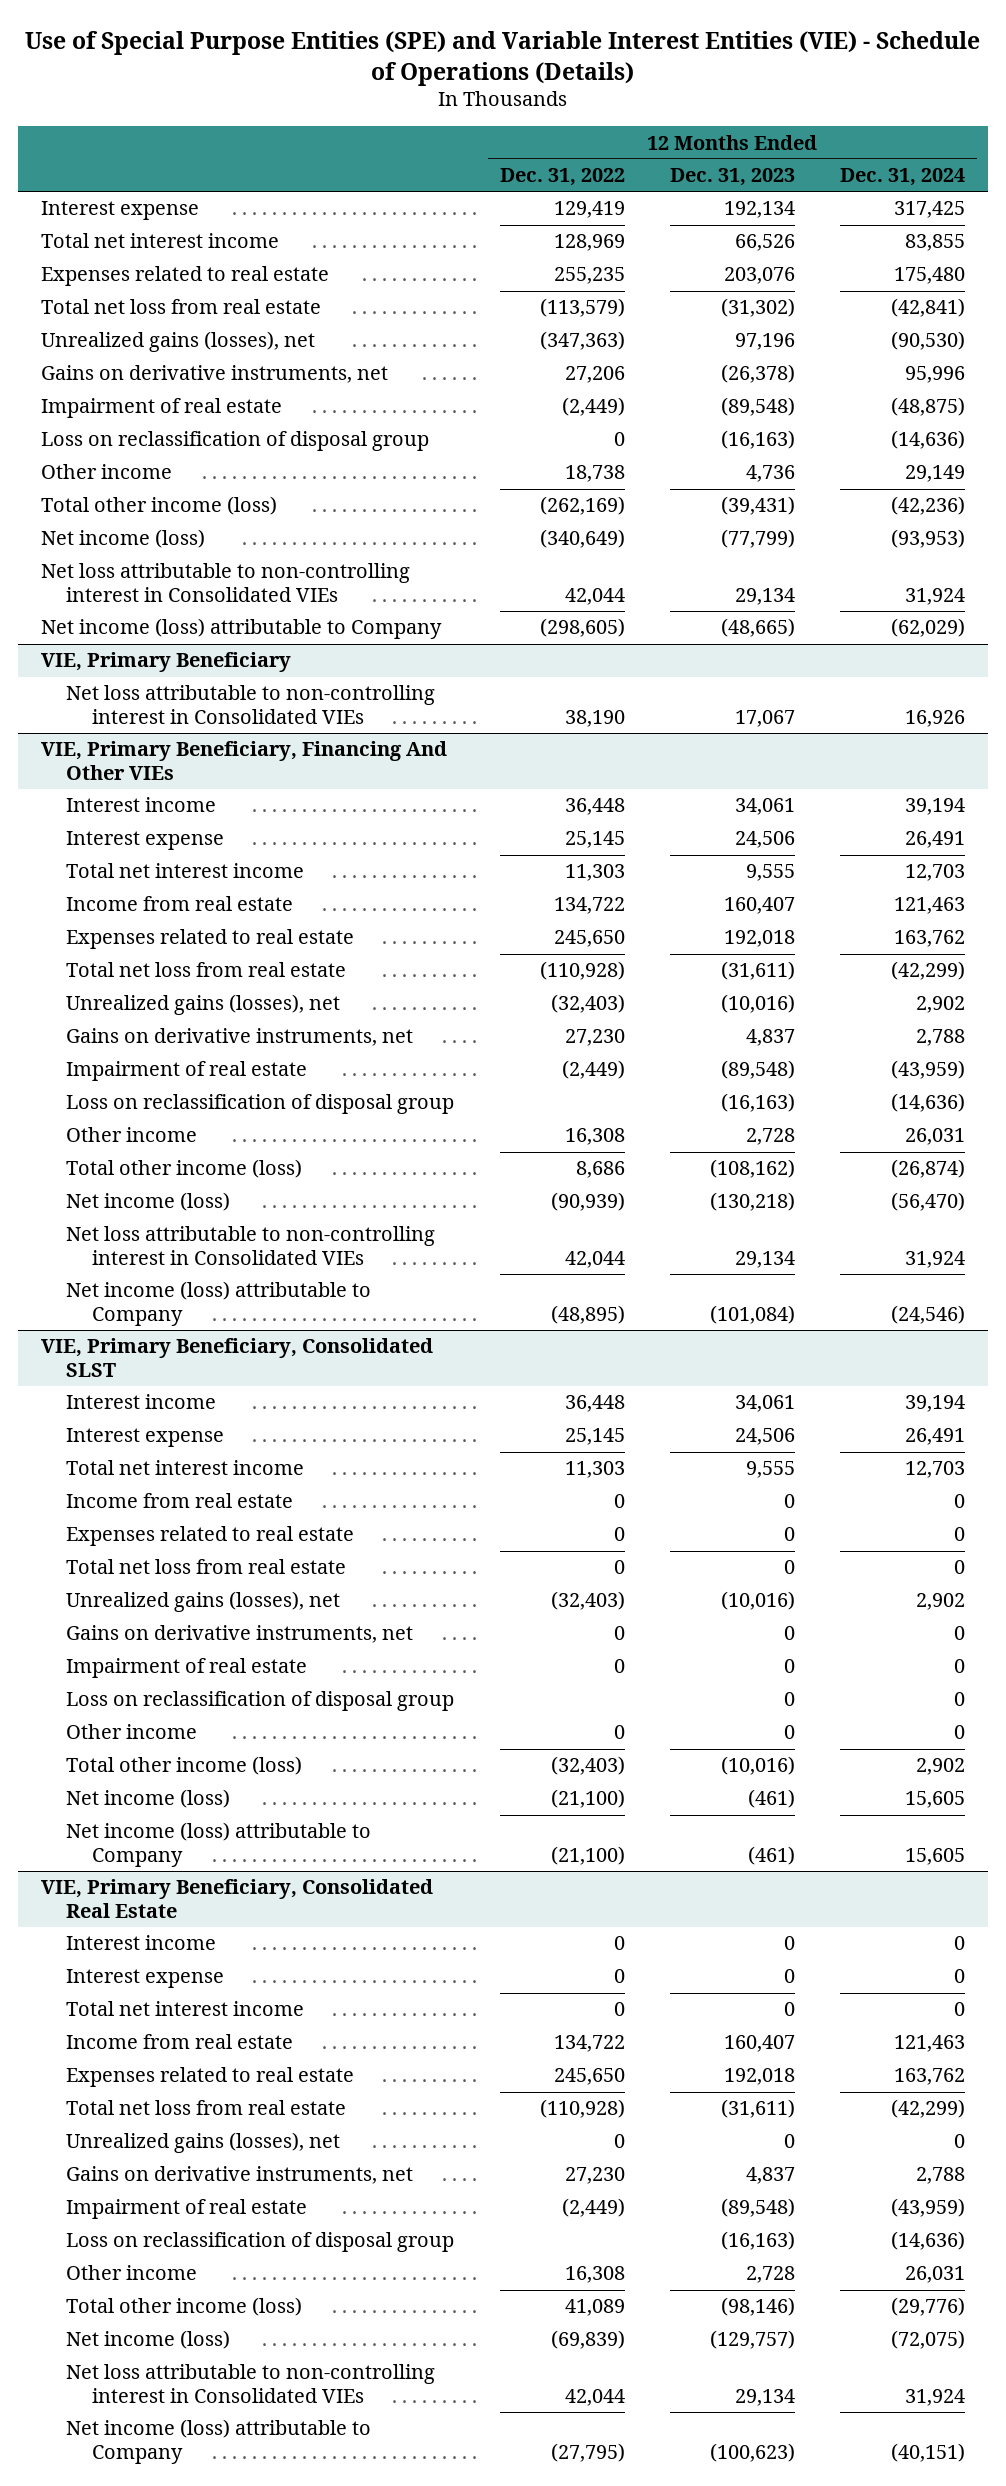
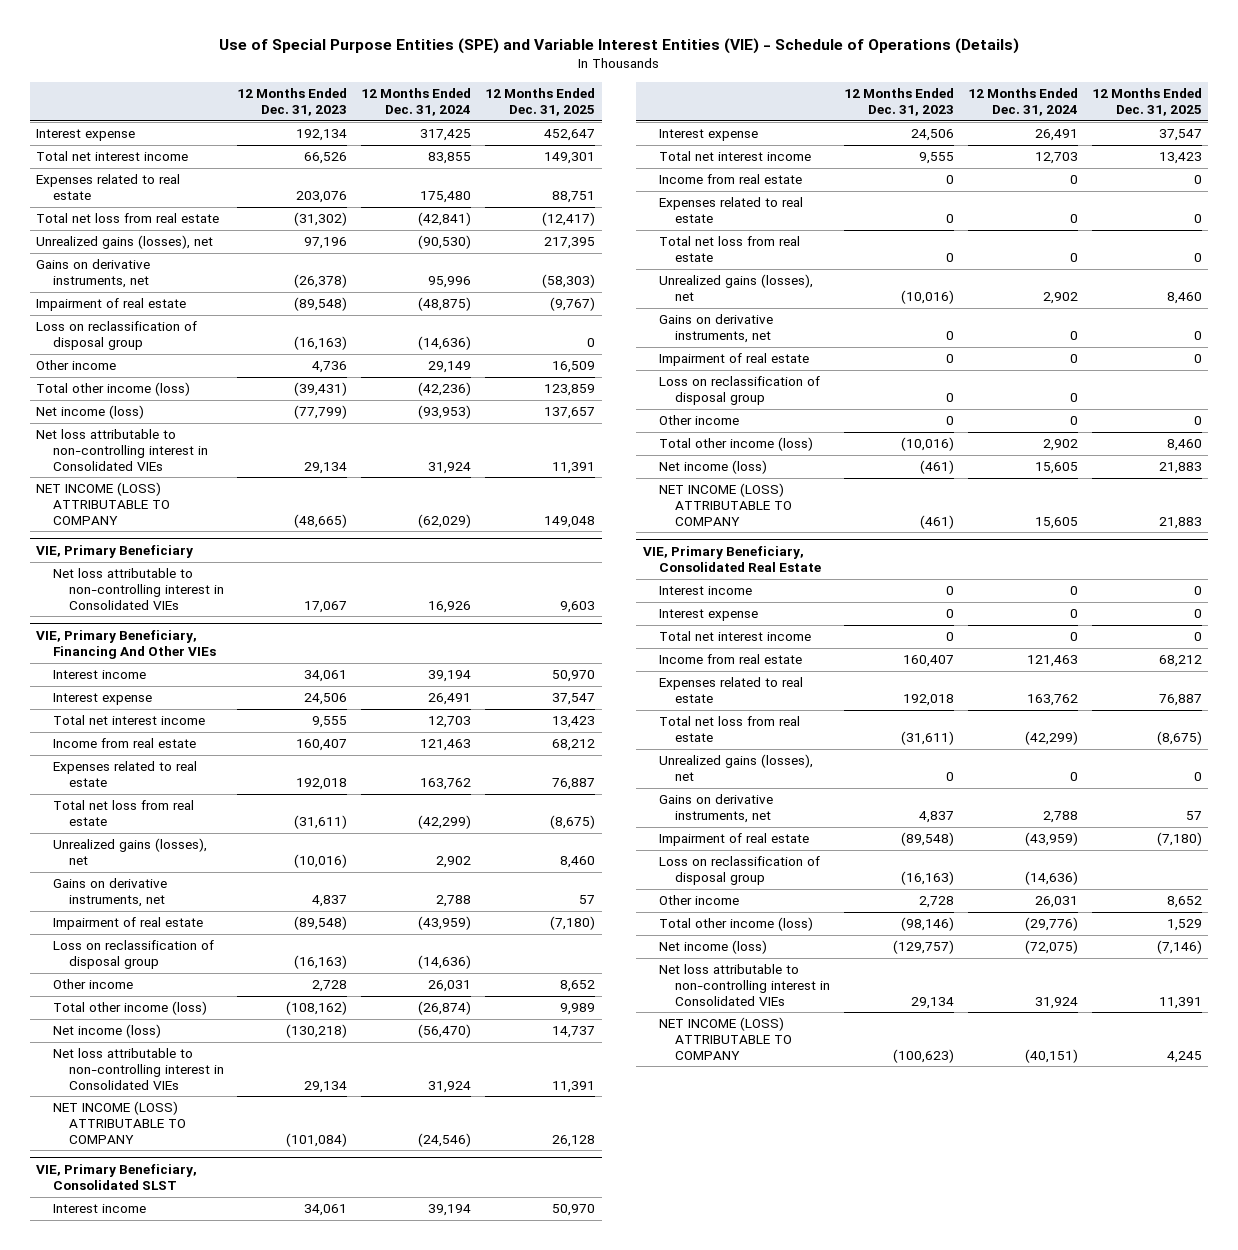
[499,168,625,187] Dec. 31, 2022 -> none
none -> [485,88,596,116] 12 Months Ended Dec. 31, 2025
[40,618,442,640] Net income (loss) attributable to Company -> [36,482,170,525] NET INCOME (LOSS) ATTRIBUTABLE TO COMPANY
[66,1281,372,1326] Net income (loss) attributable to Company -> [52,1101,186,1144] NET INCOME (LOSS) ATTRIBUTABLE TO COMPANY
[66,1822,372,1867] Net income (loss) attributable to Company -> [658,483,792,526] NET INCOME (LOSS) ATTRIBUTABLE TO COMPANY
[66,2419,372,2464] Net income (loss) attributable to Company -> [658,1017,792,1060] NET INCOME (LOSS) ATTRIBUTABLE TO COMPANY

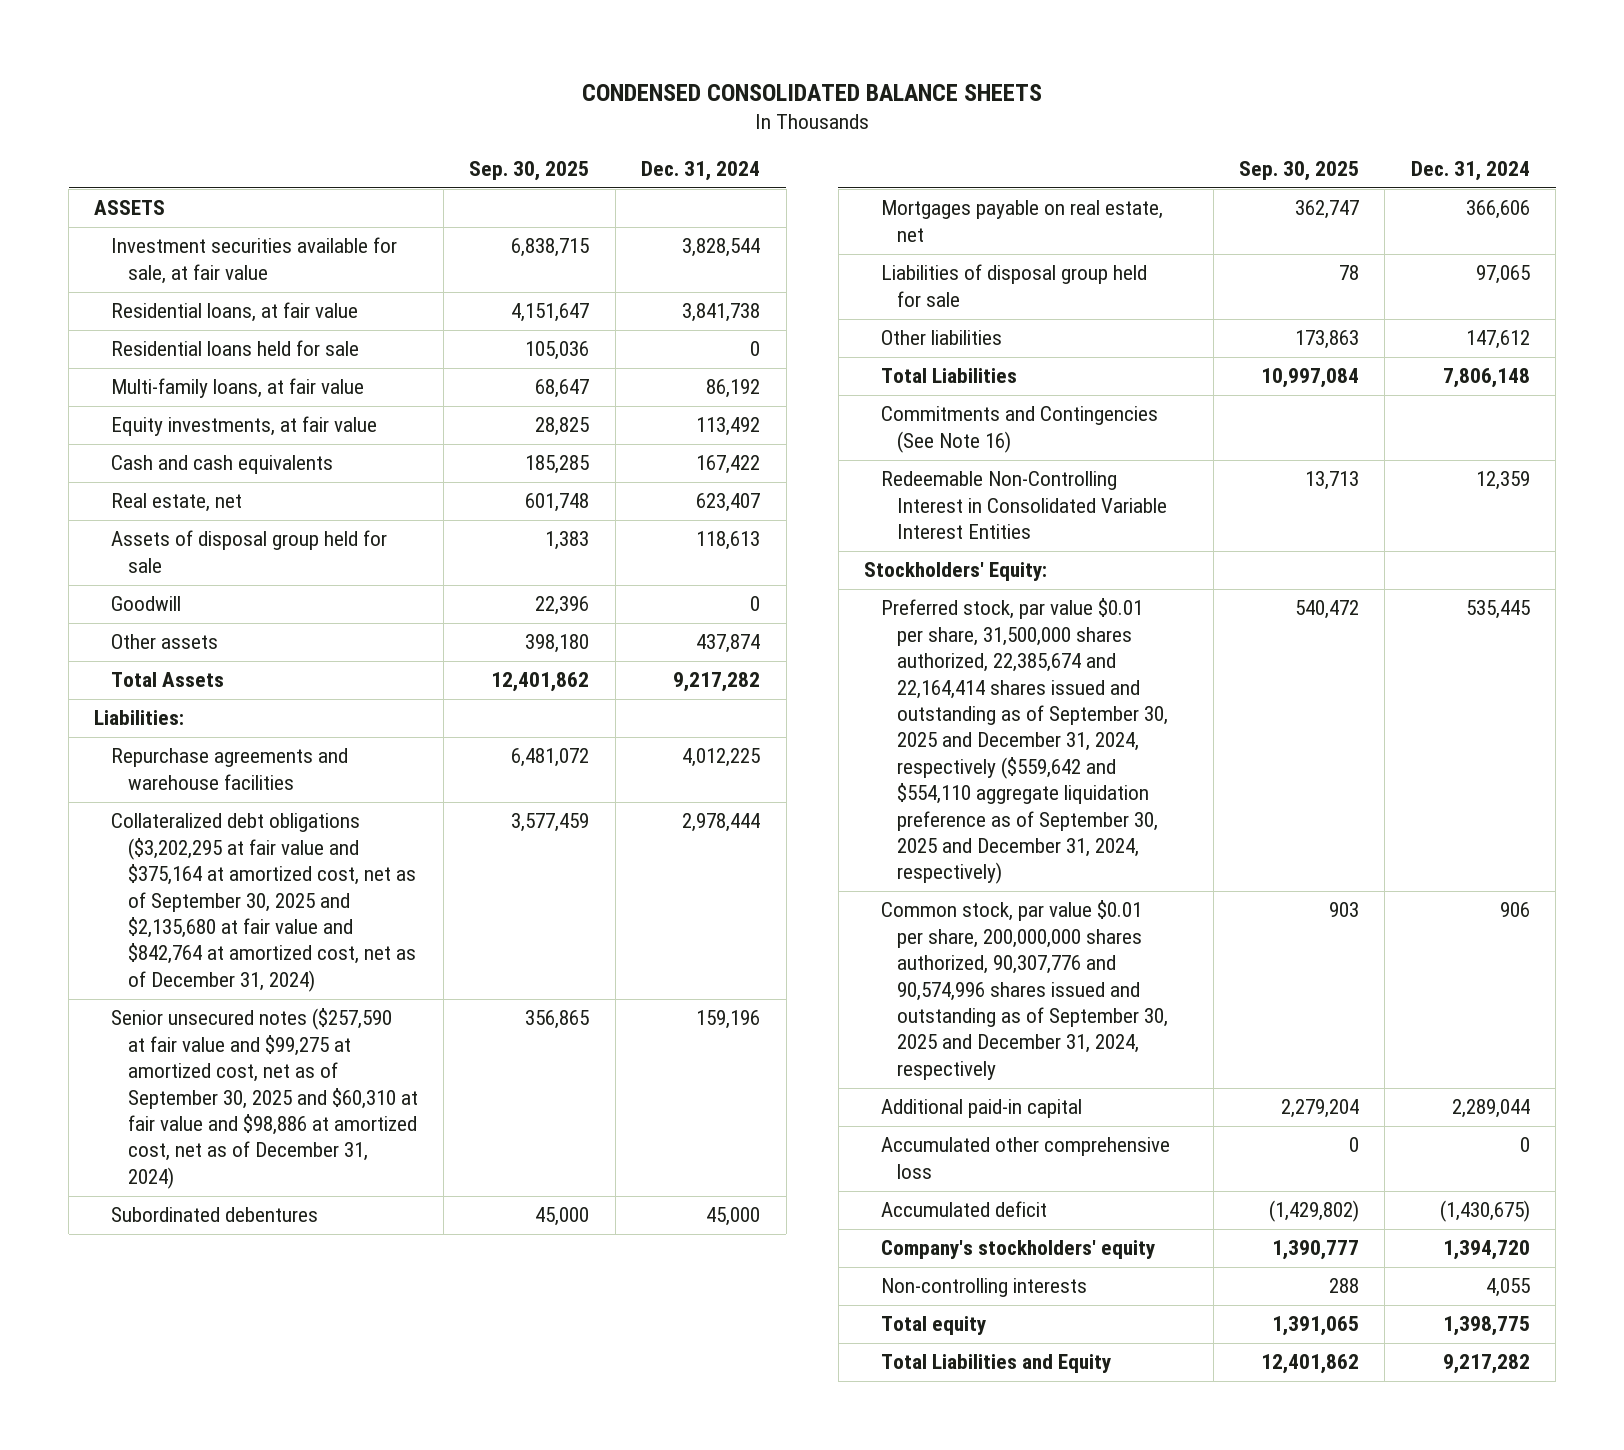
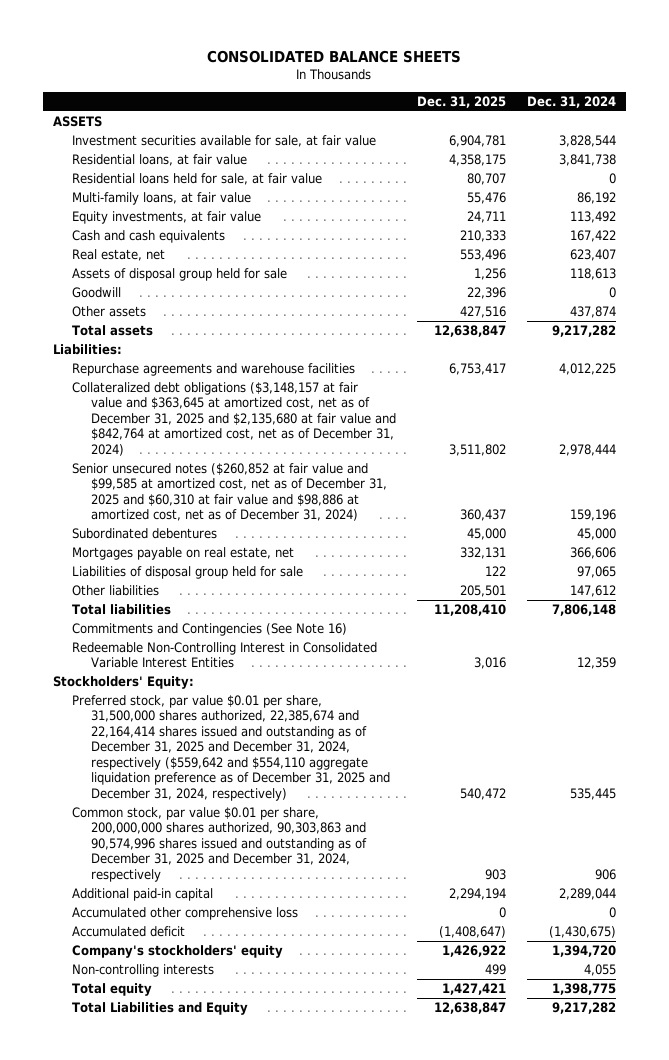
[582,83,1043,101] CONDENSED CONSOLIDATED BALANCE SHEETS -> [207,50,462,64] CONSOLIDATED BALANCE SHEETS
[469,161,590,182] Sep. 30, 2025 -> none
none -> [417,96,507,109] Dec. 31, 2025
[111,340,360,357] Residential loans held for sale -> [72,172,323,185] Residential loans held for sale, at fair value
[111,672,225,688] Total Assets -> [72,324,154,336] Total assets
[111,813,416,992] Collateralized debt obligations ($3,202,295 at fair value and $375,164 at amortized cost, net as of September 30, 2025 and $2,135,680 at fair value and $842,764 at amortized cost, net as of December 31, 2024) -> [72,381,397,456] Collateralized debt obligations ($3,148,157 at fair value and $363,645 at amortized cost, net as of December 31, 2025 and $2,135,680 at fair value and $842,764 at amortized cost, net as of December 31, 2024)
[111,1008,418,1189] Senior unsecured notes ($257,590 at fair value and $99,275 at amortized cost, net as of September 30, 2025 and $60,310 at fair value and $98,886 at amortized cost, net as of December 31, 2024) -> [72,462,388,522] Senior unsecured notes ($260,852 at fair value and $99,585 at amortized cost, net as of December 31, 2025 and $60,310 at fair value and $98,886 at amortized cost, net as of December 31, 2024)
[880,368,1017,384] Total Liabilities -> [72,603,172,615] Total liabilities
[880,598,1169,885] Preferred stock, par value $0.01 per share, 31,500,000 shares authorized, 22,385,674 and 22,164,414 shares issued and outstanding as of September 30, 2025 and December 31, 2024, respectively ($559,642 and $554,110 aggregate liquidation preference as of September 30, 2025 and December 31, 2024, respectively) -> [72,694,391,801] Preferred stock, par value $0.01 per share, 31,500,000 shares authorized, 22,385,674 and 22,164,414 shares issued and outstanding as of December 31, 2025 and December 31, 2024, respectively ($559,642 and $554,110 aggregate liquidation preference as of December 31, 2025 and December 31, 2024, respectively)
[880,900,1169,1080] Common stock, par value $0.01 per share, 200,000,000 shares authorized, 90,307,776 and 90,574,996 shares issued and outstanding as of September 30, 2025 and December 31, 2024, respectively -> [72,806,368,882] Common stock, par value $0.01 per share, 200,000,000 shares authorized, 90,303,863 and 90,574,996 shares issued and outstanding as of December 31, 2025 and December 31, 2024, respectively

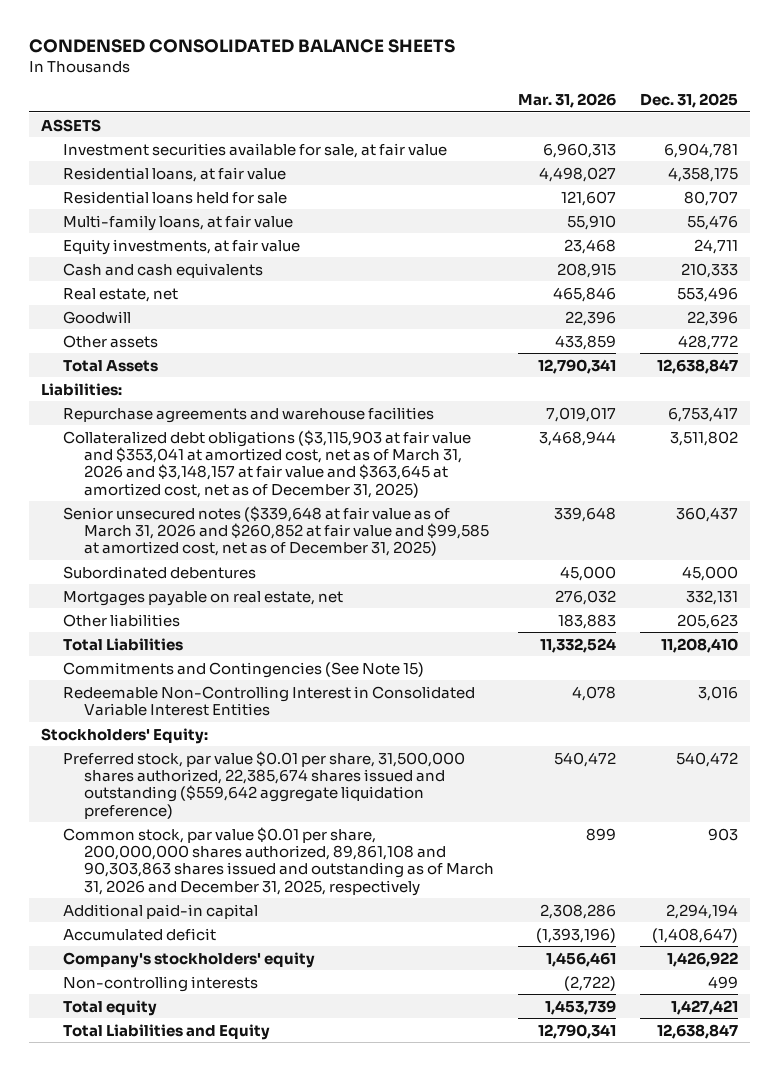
[207,50,462,64] CONSOLIDATED BALANCE SHEETS -> [29,39,456,54] CONDENSED CONSOLIDATED BALANCE SHEETS
[526,96,616,109] Dec. 31, 2024 -> none
none -> [518,92,617,108] Mar. 31, 2026
[72,172,323,185] Residential loans held for sale, at fair value -> [62,190,287,204] Residential loans held for sale
[72,267,288,281] Assets of disposal group held for sale -> none
[460,305,507,318] 427,516 -> [678,334,739,350] 428,772
[72,324,154,336] Total assets -> [62,359,158,372] Total Assets
[72,381,397,456] Collateralized debt obligations ($3,148,157 at fair value and $363,645 at amortized cost, net as of December 31, 2025 and $2,135,680 at fair value and $842,764 at amortized cost, net as of December 31, 2024) -> [62,429,471,498] Collateralized debt obligations ($3,115,903 at fair value and $353,041 at amortized cost, net as of March 31, 2026 and $3,148,157 at fair value and $363,645 at amortized cost, net as of December 31, 2025)
[72,462,388,522] Senior unsecured notes ($260,852 at fair value and $99,585 at amortized cost, net as of December 31, 2025 and $60,310 at fair value and $98,886 at amortized cost, net as of December 31, 2024) -> [62,505,490,557] Senior unsecured notes ($339,648 at fair value as of March 31, 2026 and $260,852 at fair value and $99,585 at amortized cost, net as of December 31, 2025)
[72,565,304,579] Liabilities of disposal group held for sale -> none
[460,584,507,597] 205,501 -> [677,613,739,629] 205,623
[72,603,172,615] Total liabilities -> [62,637,183,651] Total Liabilities
[72,622,348,636] Commitments and Contingencies (See Note 16) -> [62,661,424,678] Commitments and Contingencies (See Note 15)
[72,694,391,801] Preferred stock, par value $0.01 per share, 31,500,000 shares authorized, 22,385,674 and 22,164,414 shares issued and outstanding as of December 31, 2025 and December 31, 2024, respectively ($559,642 and $554,110 aggregate liquidation preference as of December 31, 2025 and December 31, 2024, respectively) -> [62,750,465,819] Preferred stock, par value $0.01 per share, 31,500,000 shares authorized, 22,385,674 shares issued and outstanding ($559,642 aggregate liquidation preference)
[72,806,368,882] Common stock, par value $0.01 per share, 200,000,000 shares authorized, 90,303,863 and 90,574,996 shares issued and outstanding as of December 31, 2025 and December 31, 2024, respectively -> [62,826,495,896] Common stock, par value $0.01 per share, 200,000,000 shares authorized, 89,861,108 and 90,303,863 shares issued and outstanding as of March 31, 2026 and December 31, 2025, respectively
[72,906,299,920] Accumulated other comprehensive loss -> none

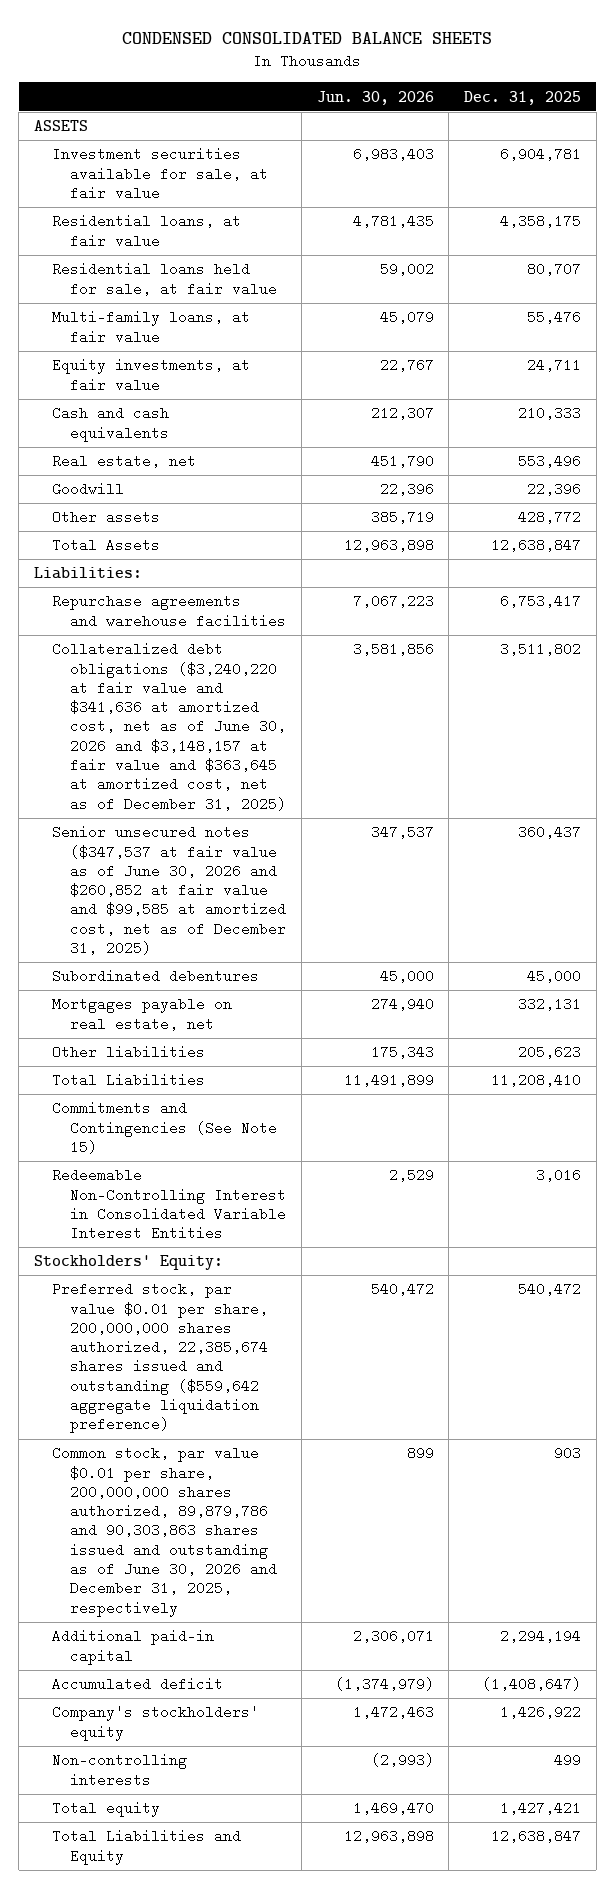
[518,92,617,108] Mar. 31, 2026 -> none
none -> [316,90,434,105] Jun. 30, 2026
[62,190,287,204] Residential loans held for sale -> [52,262,278,296] Residential loans held for sale, at fair value
[62,429,471,498] Collateralized debt obligations ($3,115,903 at fair value and $353,041 at amortized cost, net as of March 31, 2026 and $3,148,157 at fair value and $363,645 at amortized cost, net as of December 31, 2025) -> [52,642,287,811] Collateralized debt obligations ($3,240,220 at fair value and $341,636 at amortized cost, net as of June 30, 2026 and $3,148,157 at fair value and $363,645 at amortized cost, net as of December 31, 2025)
[62,505,490,557] Senior unsecured notes ($339,648 at fair value as of March 31, 2026 and $260,852 at fair value and $99,585 at amortized cost, net as of December 31, 2025) -> [52,825,287,956] Senior unsecured notes ($347,537 at fair value as of June 30, 2026 and $260,852 at fair value and $99,585 at amortized cost, net as of December 31, 2025)
[62,750,465,819] Preferred stock, par value $0.01 per share, 31,500,000 shares authorized, 22,385,674 shares issued and outstanding ($559,642 aggregate liquidation preference) -> [52,1282,269,1434] Preferred stock, par value $0.01 per share, 200,000,000 shares authorized, 22,385,674 shares issued and outstanding ($559,642 aggregate liquidation preference)
[62,826,495,896] Common stock, par value $0.01 per share, 200,000,000 shares authorized, 89,861,108 and 90,303,863 shares issued and outstanding as of March 31, 2026 and December 31, 2025, respectively -> [52,1446,278,1617] Common stock, par value $0.01 per share, 200,000,000 shares authorized, 89,879,786 and 90,303,863 shares issued and outstanding as of June 30, 2026 and December 31, 2025, respectively

